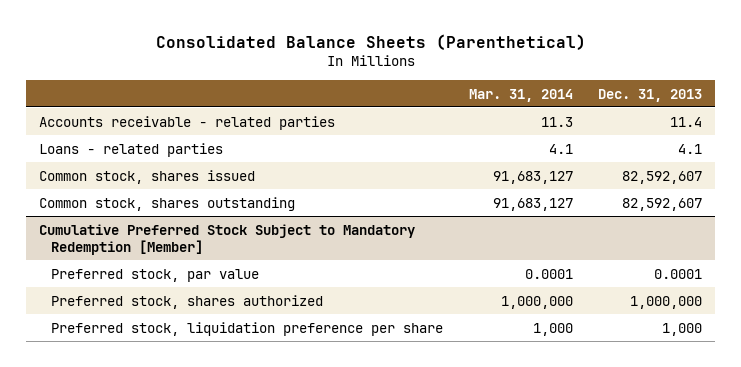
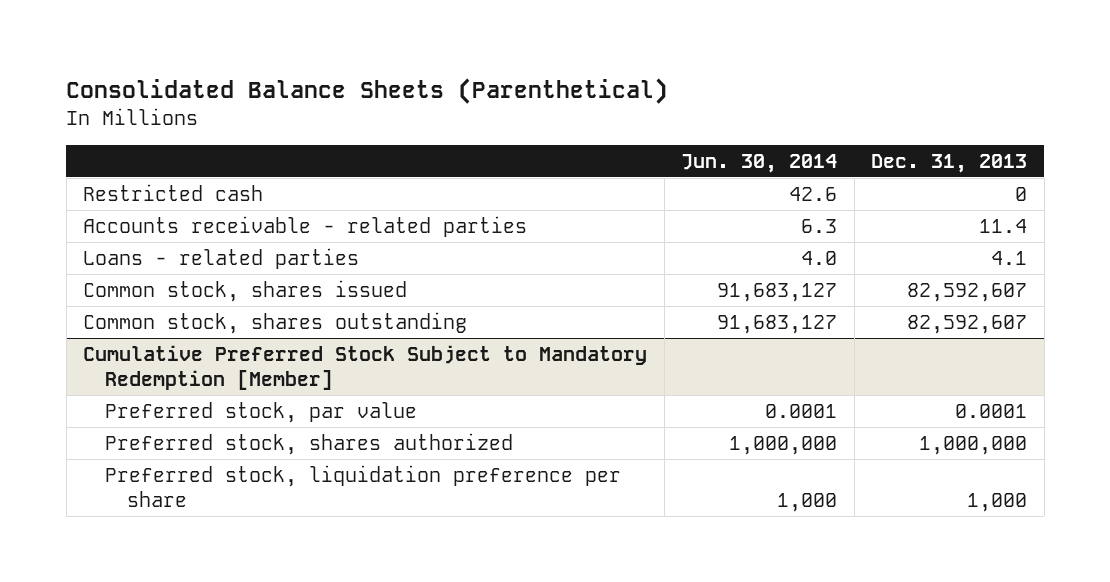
[468,88,573,102] Mar. 31, 2014 -> none
none -> [681,154,838,174] Jun. 30, 2014
none -> [83,184,264,202] Restricted cash

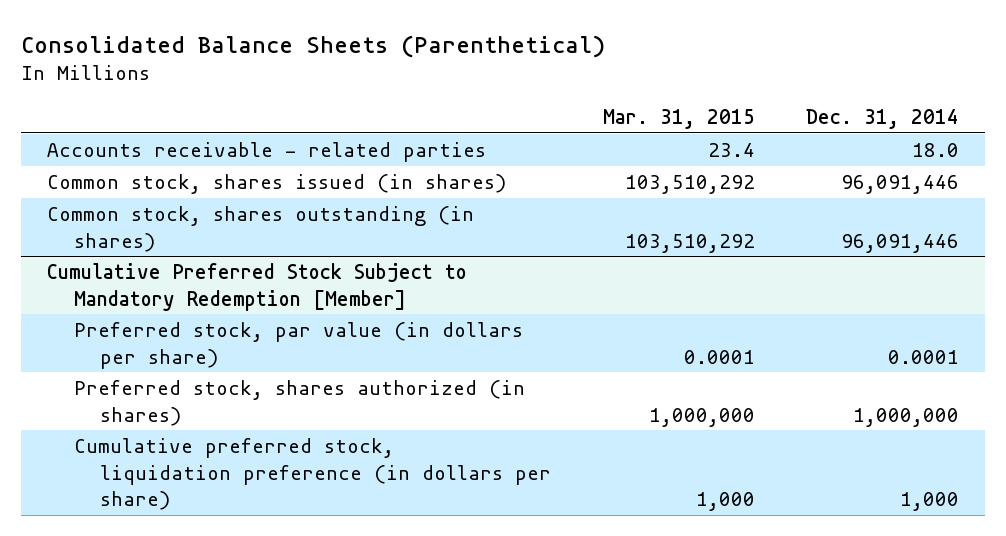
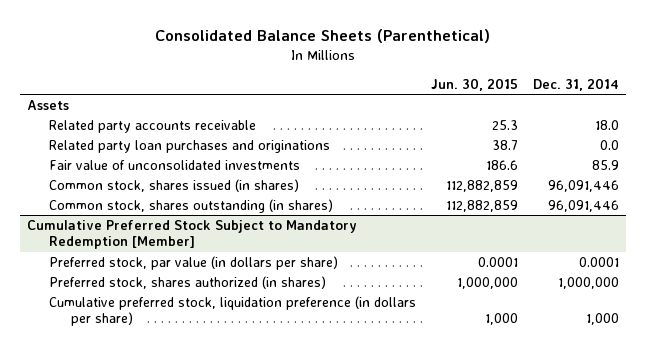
[602,108,755,129] Mar. 31, 2015 -> none
none -> [430,78,518,92] Jun. 30, 2015
none -> [27,99,70,110] Assets
[46,141,486,162] Accounts receivable - related parties -> [48,119,256,133] Related party accounts receivable
none -> [48,139,330,153] Related party loan purchases and originations
none -> [48,159,300,170] Fair value of unconsolidated investments

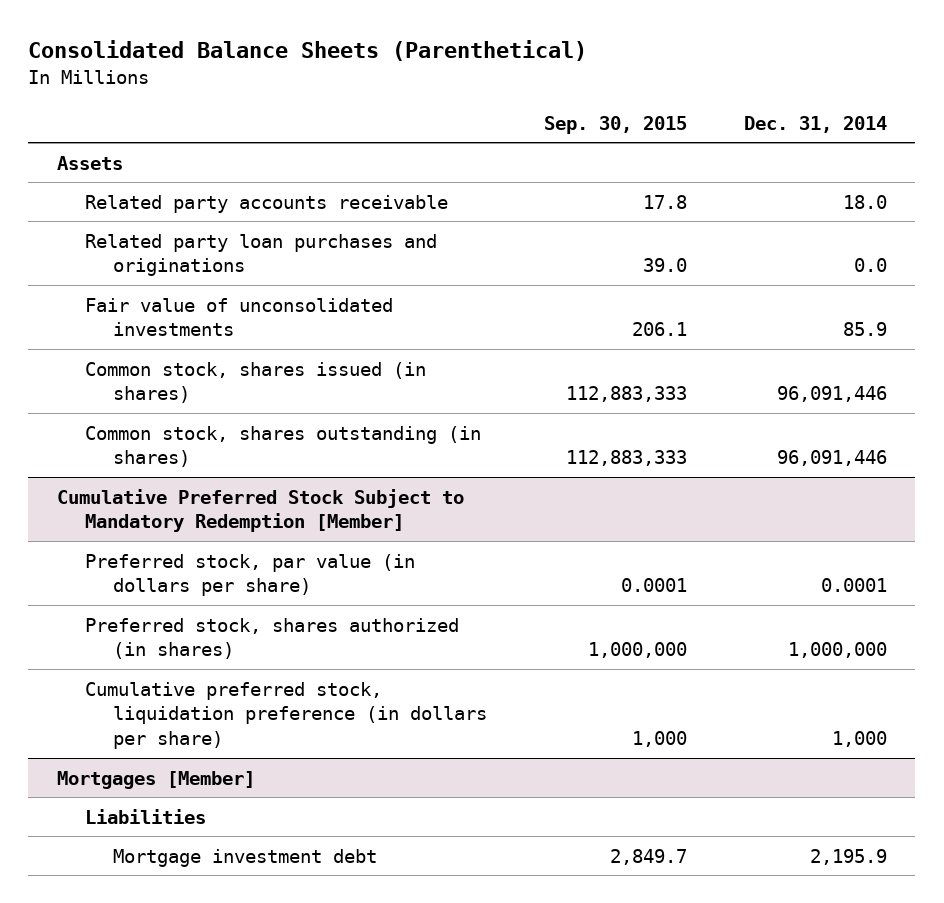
[430,78,518,92] Jun. 30, 2015 -> none
none -> [543,115,687,134] Sep. 30, 2015
none -> [56,770,255,789] Mortgages [Member]
none -> [84,808,206,824] Liabilities
none -> [112,848,377,867] Mortgage investment debt

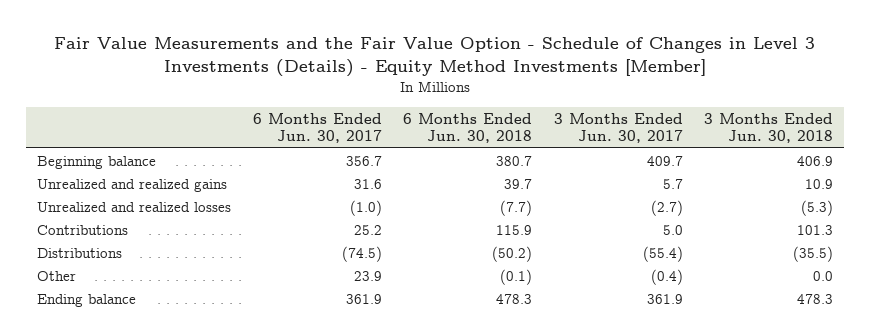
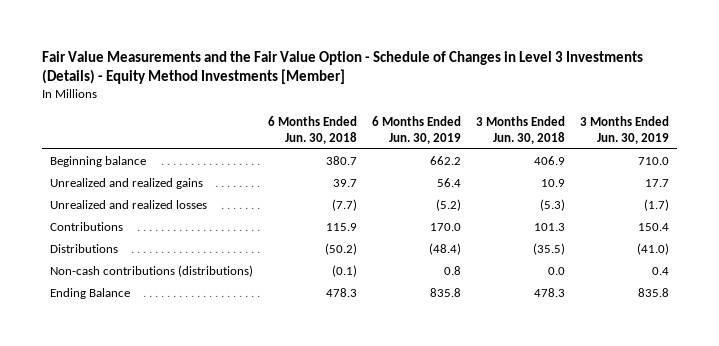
[252,112,382,144] 6 Months Ended Jun. 30, 2017 -> none
[553,112,683,144] 3 Months Ended Jun. 30, 2017 -> none
none -> [371,115,461,144] 6 Months Ended Jun. 30, 2019
none -> [580,115,670,144] 3 Months Ended Jun. 30, 2019
[37,270,77,281] Other -> [49,265,253,278] Non-cash contributions (distributions)
[37,293,137,307] Ending balance -> [49,288,130,300] Ending Balance

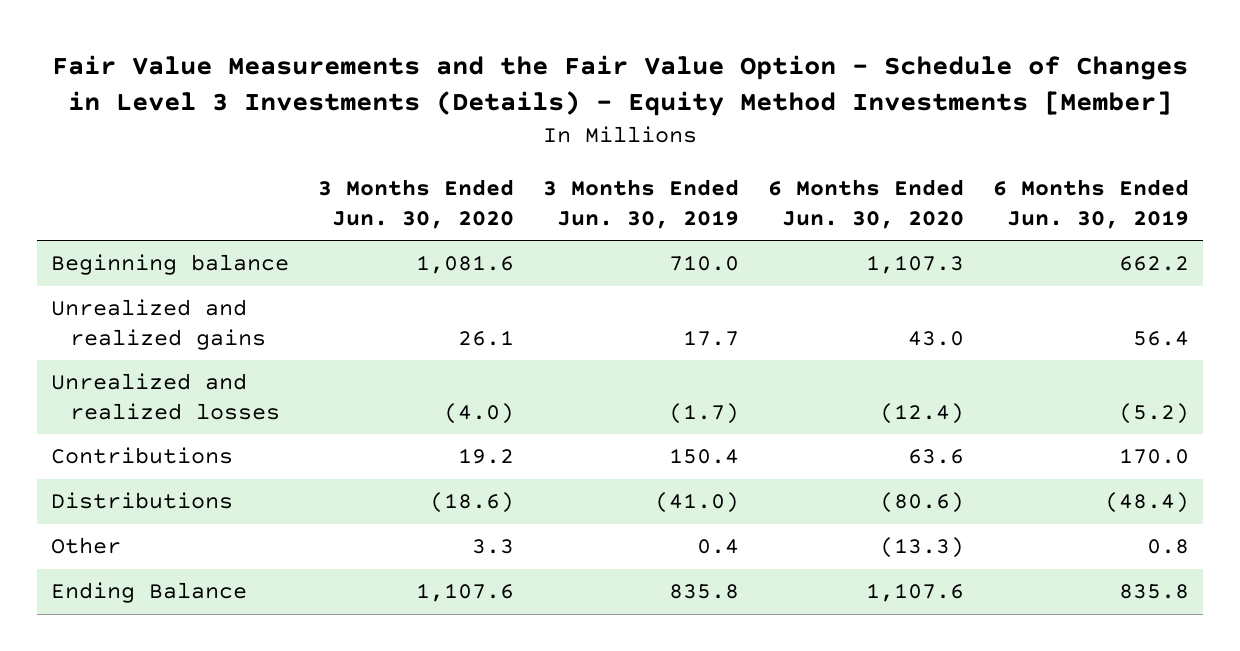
[267,115,357,144] 6 Months Ended Jun. 30, 2018 -> none
[475,115,565,144] 3 Months Ended Jun. 30, 2018 -> none
none -> [318,179,515,230] 3 Months Ended Jun. 30, 2020
none -> [767,179,964,230] 6 Months Ended Jun. 30, 2020
[49,265,253,278] Non-cash contributions (distributions) -> [51,537,122,555] Other

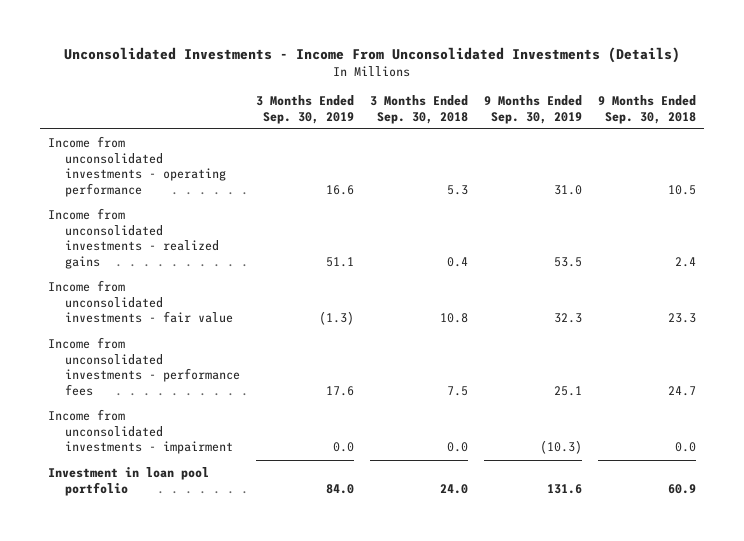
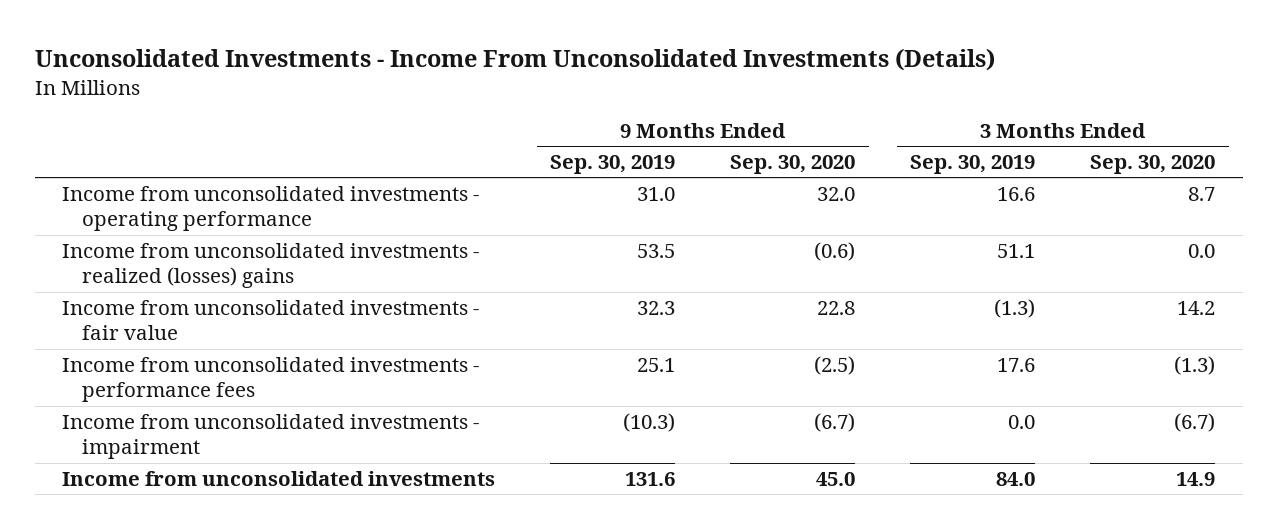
[370,95,469,124] 3 Months Ended Sep. 30, 2018 -> none
[598,95,697,124] 9 Months Ended Sep. 30, 2018 -> none
none -> [730,155,856,175] Sep. 30, 2020
none -> [1090,155,1216,175] Sep. 30, 2020
[48,207,220,270] Income from unconsolidated investments - realized gains -> [62,242,480,289] Income from unconsolidated investments - realized (losses) gains
[48,466,210,496] Investment in loan pool portfolio -> [62,470,496,486] Income from unconsolidated investments

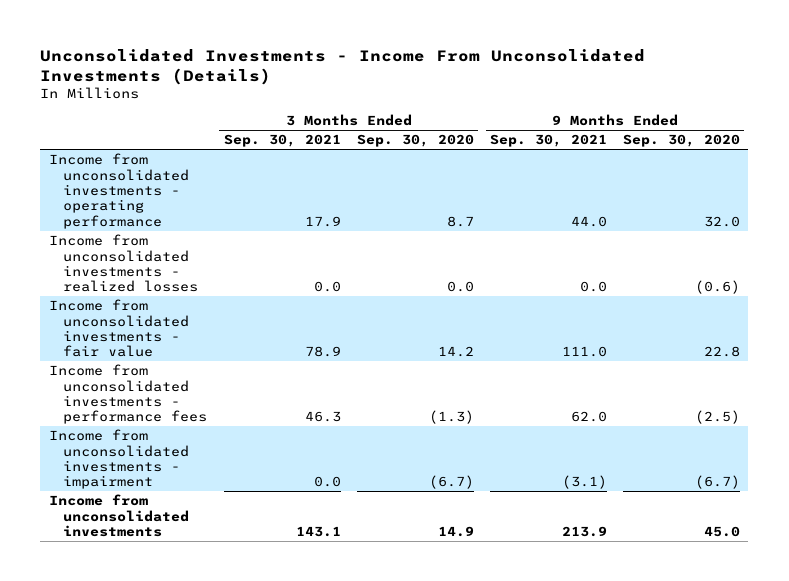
[550,155,676,175] Sep. 30, 2019 -> none
[910,155,1036,175] Sep. 30, 2019 -> none
none -> [223,134,341,148] Sep. 30, 2021
none -> [490,134,608,148] Sep. 30, 2021
[62,242,480,289] Income from unconsolidated investments - realized (losses) gains -> [48,234,199,293] Income from unconsolidated investments - realized losses

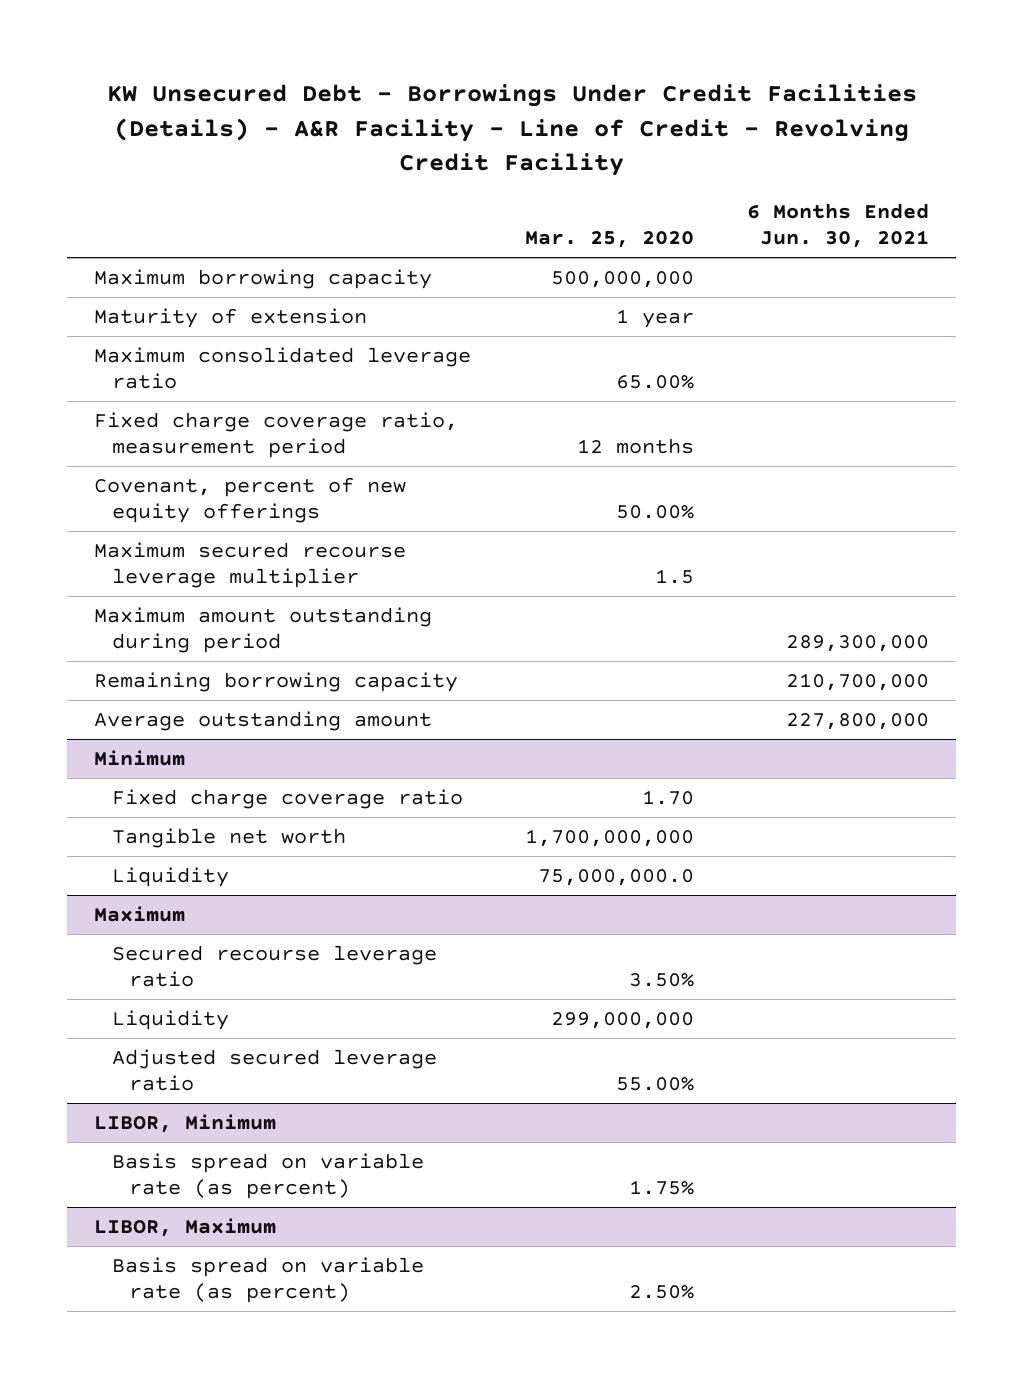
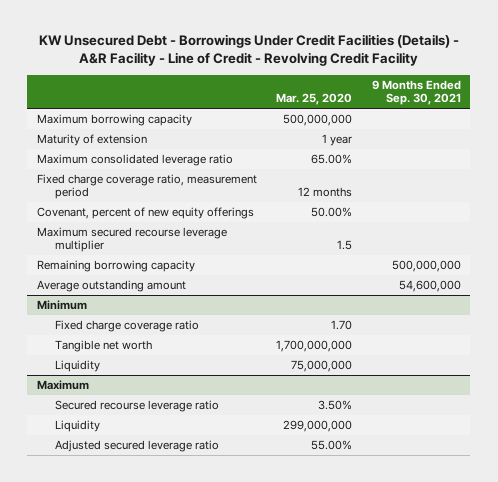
[747,202,930,249] 6 Months Ended Jun. 30, 2021 -> none
none -> [371,79,461,106] 9 Months Ended Sep. 30, 2021
[94,607,433,654] Maximum amount outstanding during period -> none
[537,869,694,887] 75,000,000.0 -> [291,359,353,372] 75,000,000
[94,1114,277,1134] LIBOR, Minimum -> none
[111,1153,424,1200] Basis spread on variable rate (as percent) -> none
[94,1218,277,1238] LIBOR, Maximum -> none
[111,1257,424,1304] Basis spread on variable rate (as percent) -> none

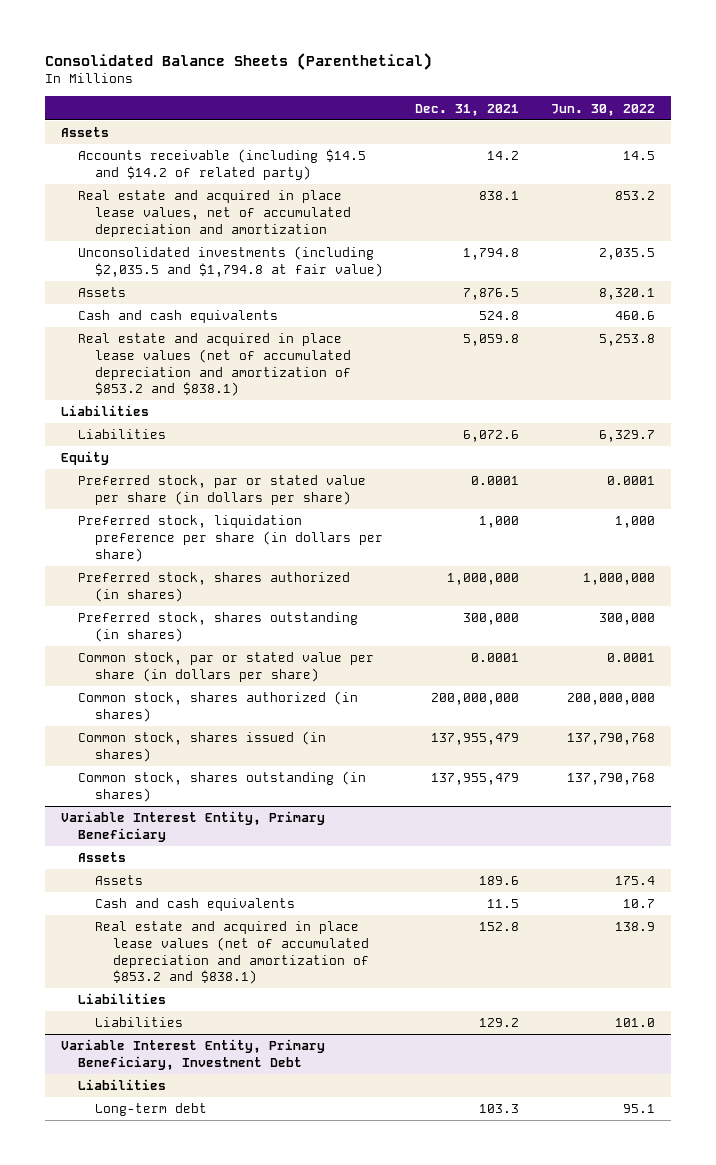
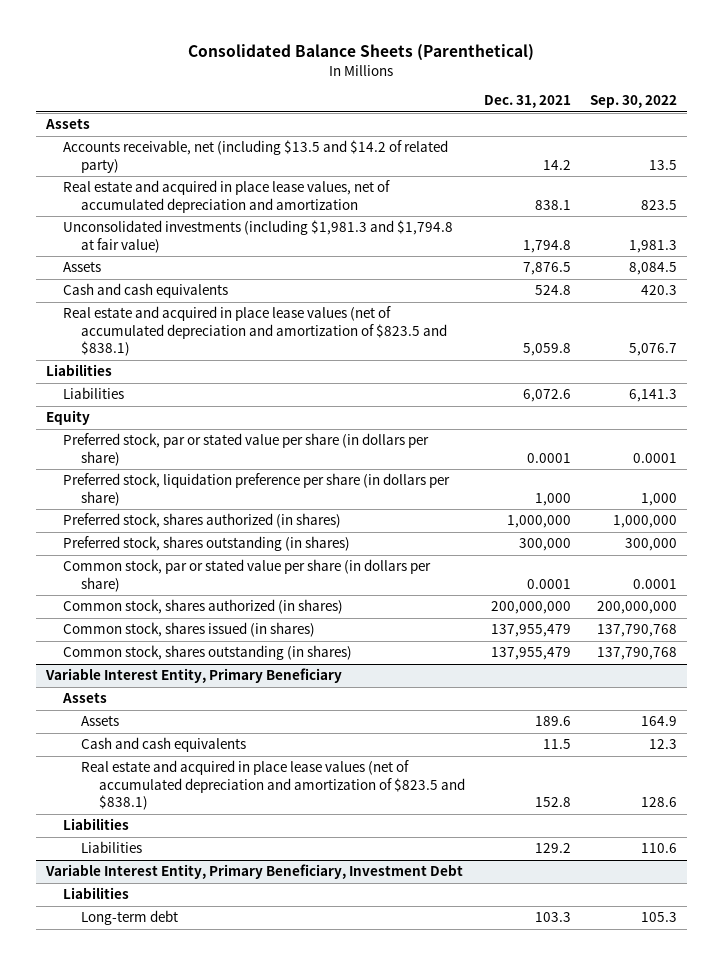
[551,103,656,116] Jun. 30, 2022 -> none
none -> [590,95,678,109] Sep. 30, 2022
[78,149,367,180] Accounts receivable (including $14.5 and $14.2 of related party) -> [63,140,449,173] Accounts receivable, net (including $13.5 and $14.2 of related party)
[78,246,384,277] Unconsolidated investments (including $2,035.5 and $1,794.8 at fair value) -> [63,220,454,253] Unconsolidated investments (including $1,981.3 and $1,794.8 at fair value)
[78,333,352,397] Real estate and acquired in place lease values (net of accumulated depreciation and amortization of $853.2 and $838.1) -> [63,306,448,357] Real estate and acquired in place lease values (net of accumulated depreciation and amortization of $823.5 and $838.1)
[95,921,369,985] Real estate and acquired in place lease values (net of accumulated depreciation and amortization of $853.2 and $838.1) -> [81,760,465,811] Real estate and acquired in place lease values (net of accumulated depreciation and amortization of $823.5 and $838.1)

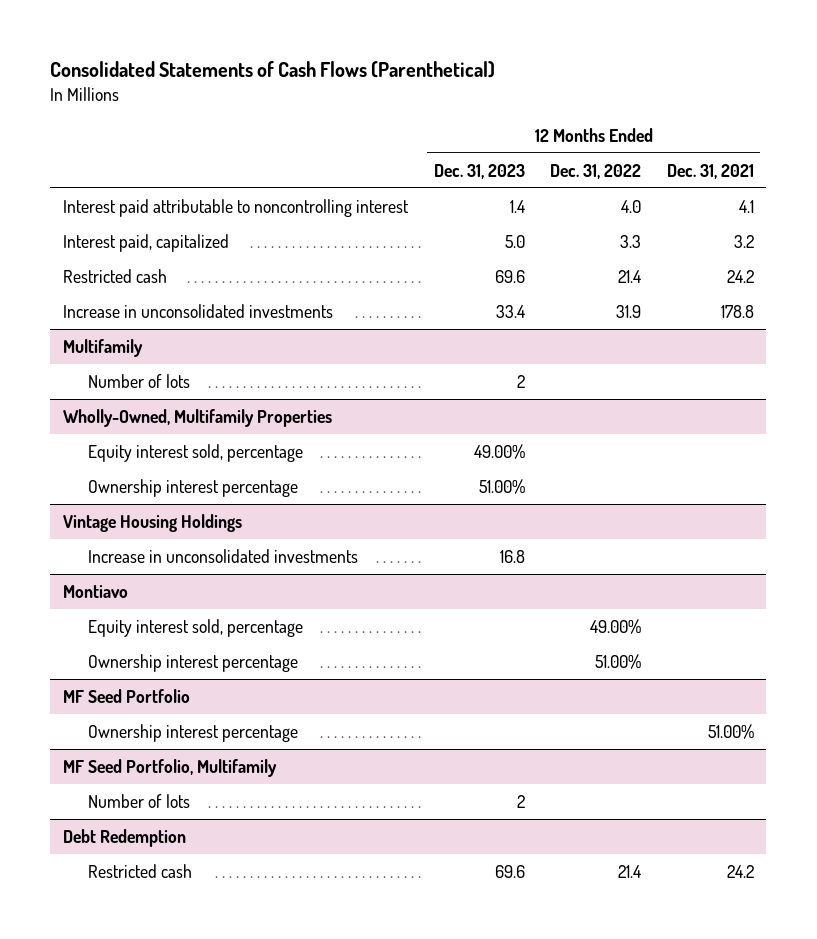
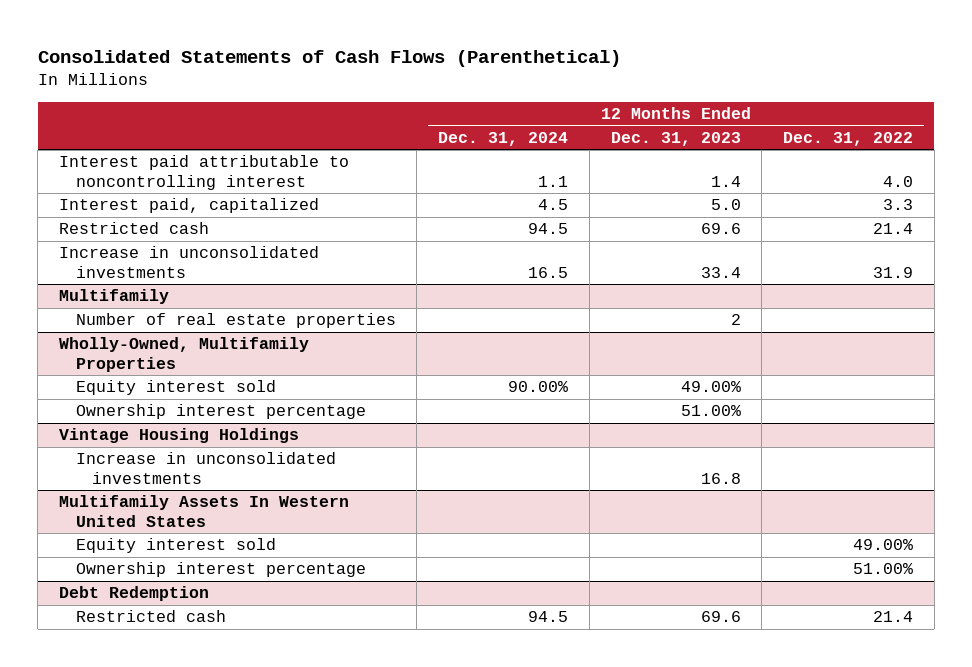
[666,163,754,179] Dec. 31, 2021 -> none
none -> [438,131,569,146] Dec. 31, 2024
[88,373,191,388] Number of lots -> [75,313,396,329] Number of real estate properties
[88,443,304,462] Equity interest sold, percentage -> [75,380,276,396] Equity interest sold
[63,584,129,598] Montiavo -> none
none -> [59,495,350,527] Multifamily Assets In Western United States
[88,618,304,637] Equity interest sold, percentage -> [75,538,276,554] Equity interest sold
[63,688,191,703] MF Seed Portfolio -> none
[88,723,299,742] Ownership interest percentage -> none
[63,758,278,777] MF Seed Portfolio, Multifamily -> none
[88,793,191,808] Number of lots -> none

